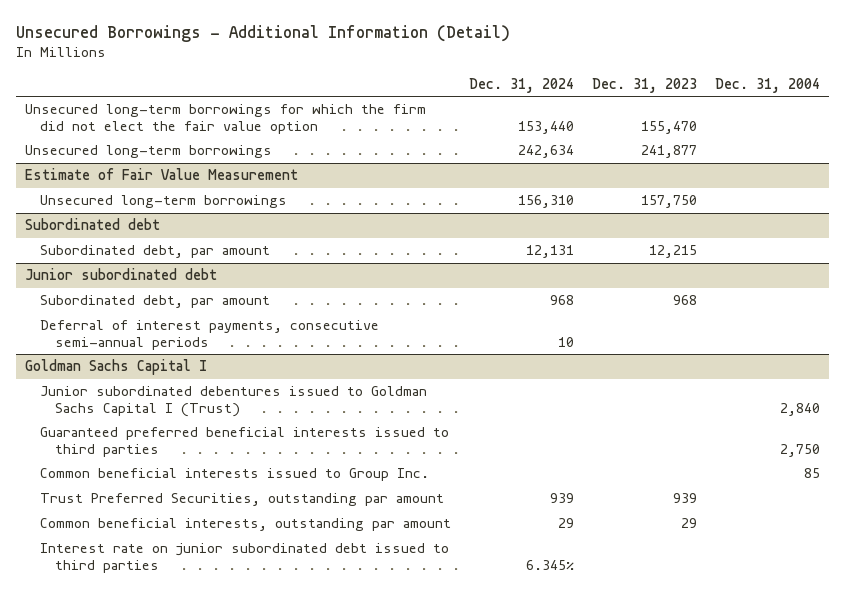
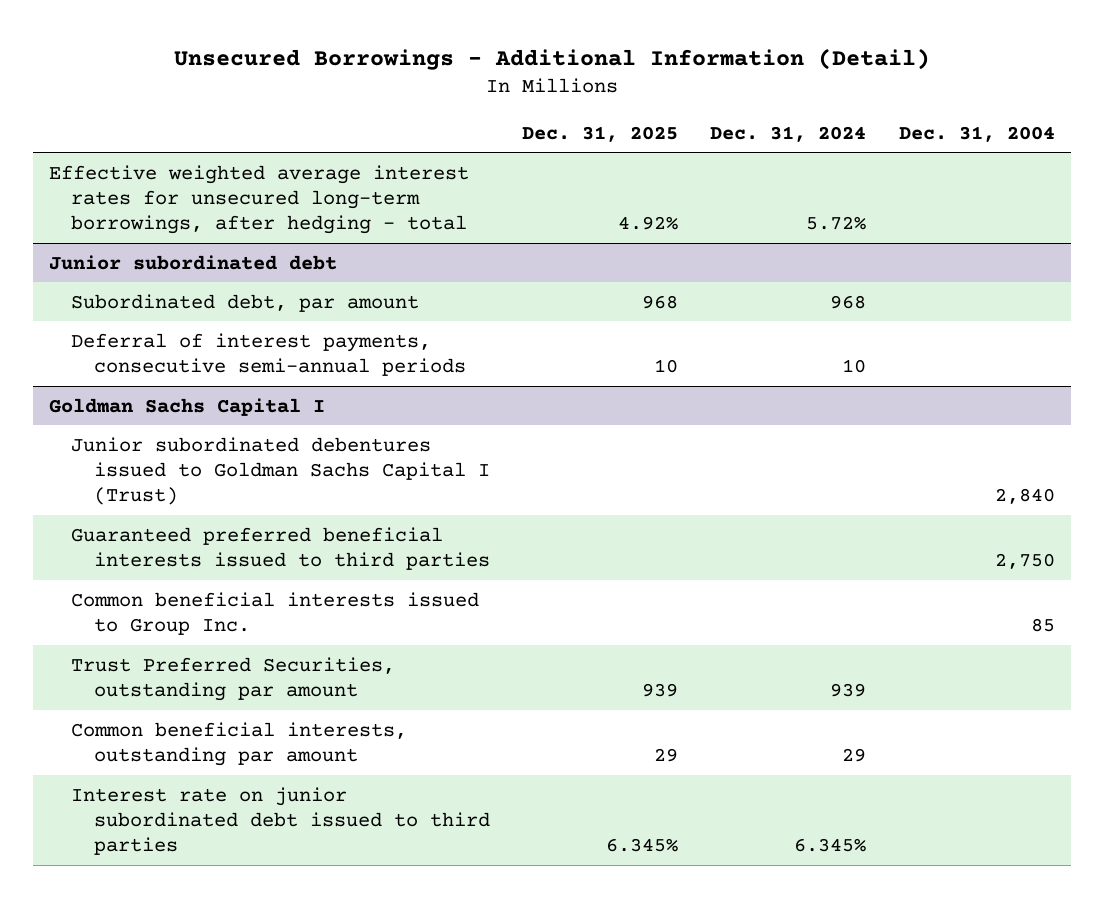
[591,77,697,93] Dec. 31, 2023 -> none
none -> [522,125,679,142] Dec. 31, 2025
[24,104,426,134] Unsecured long-term borrowings for which the firm did not elect the fair value option -> none
[24,145,272,159] Unsecured long-term borrowings -> none
[24,168,298,181] Estimate of Fair Value Measurement -> none
[39,195,287,209] Unsecured long-term borrowings -> none
[24,218,160,231] Subordinated debt -> none
[39,245,270,259] Subordinated debt, par amount -> none
none -> [48,164,469,235] Effective weighted average interest rates for unsecured long-term borrowings, after hedging - total

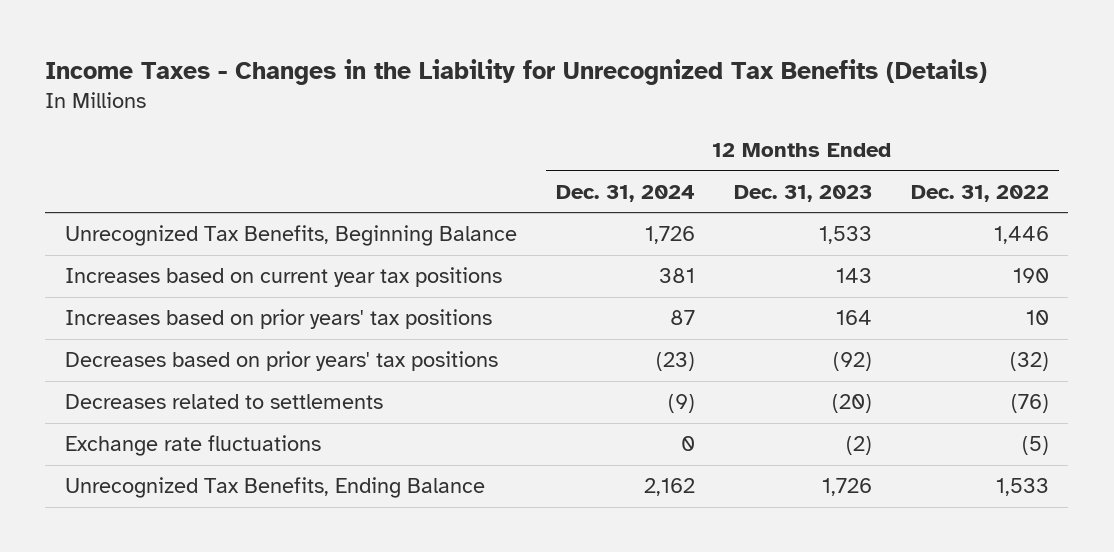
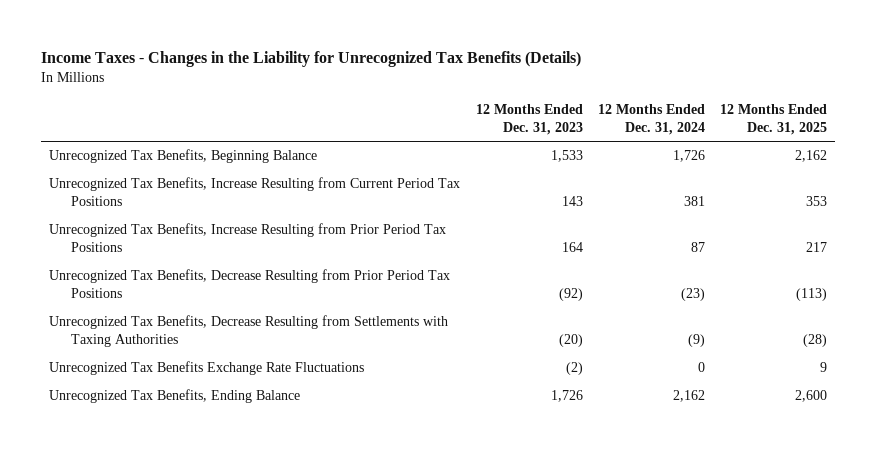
[910,184,1049,202] Dec. 31, 2022 -> none
none -> [720,103,828,135] 12 Months Ended Dec. 31, 2025
[64,267,502,288] Increases based on current year tax positions -> [49,177,461,207] Unrecognized Tax Benefits, Increase Resulting from Current Period Tax Positions
[64,309,492,330] Increases based on prior years' tax positions -> [49,223,447,253] Unrecognized Tax Benefits, Increase Resulting from Prior Period Tax Positions
[64,351,498,372] Decreases based on prior years' tax positions -> [49,269,451,299] Unrecognized Tax Benefits, Decrease Resulting from Prior Period Tax Positions
[64,394,383,410] Decreases related to settlements -> [49,315,449,348] Unrecognized Tax Benefits, Decrease Resulting from Settlements with Taxing Authorities
[64,435,321,457] Exchange rate fluctuations -> [49,361,365,376] Unrecognized Tax Benefits Exchange Rate Fluctuations

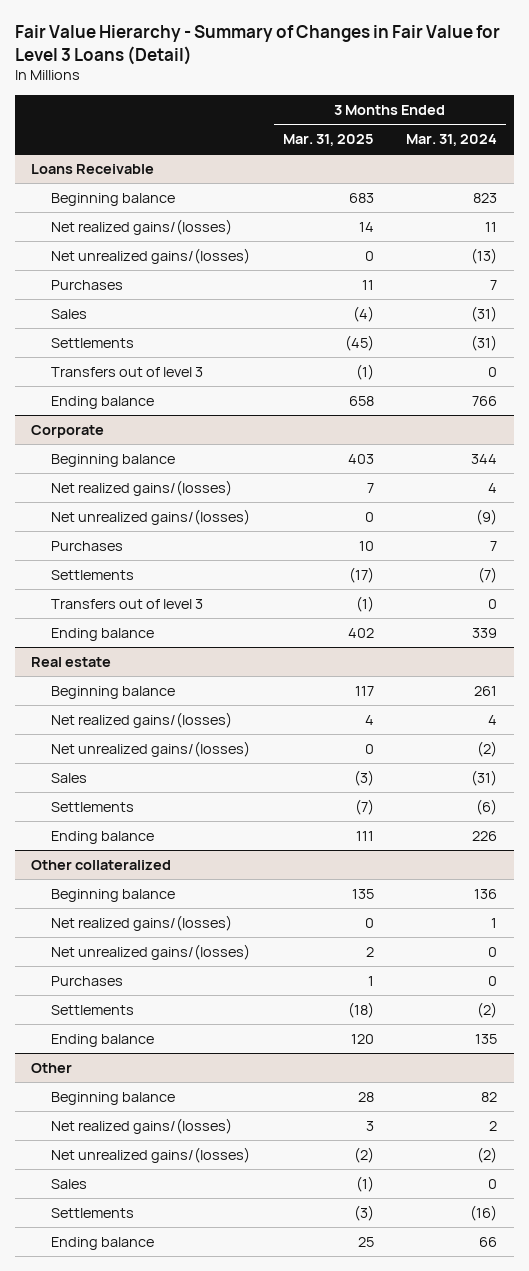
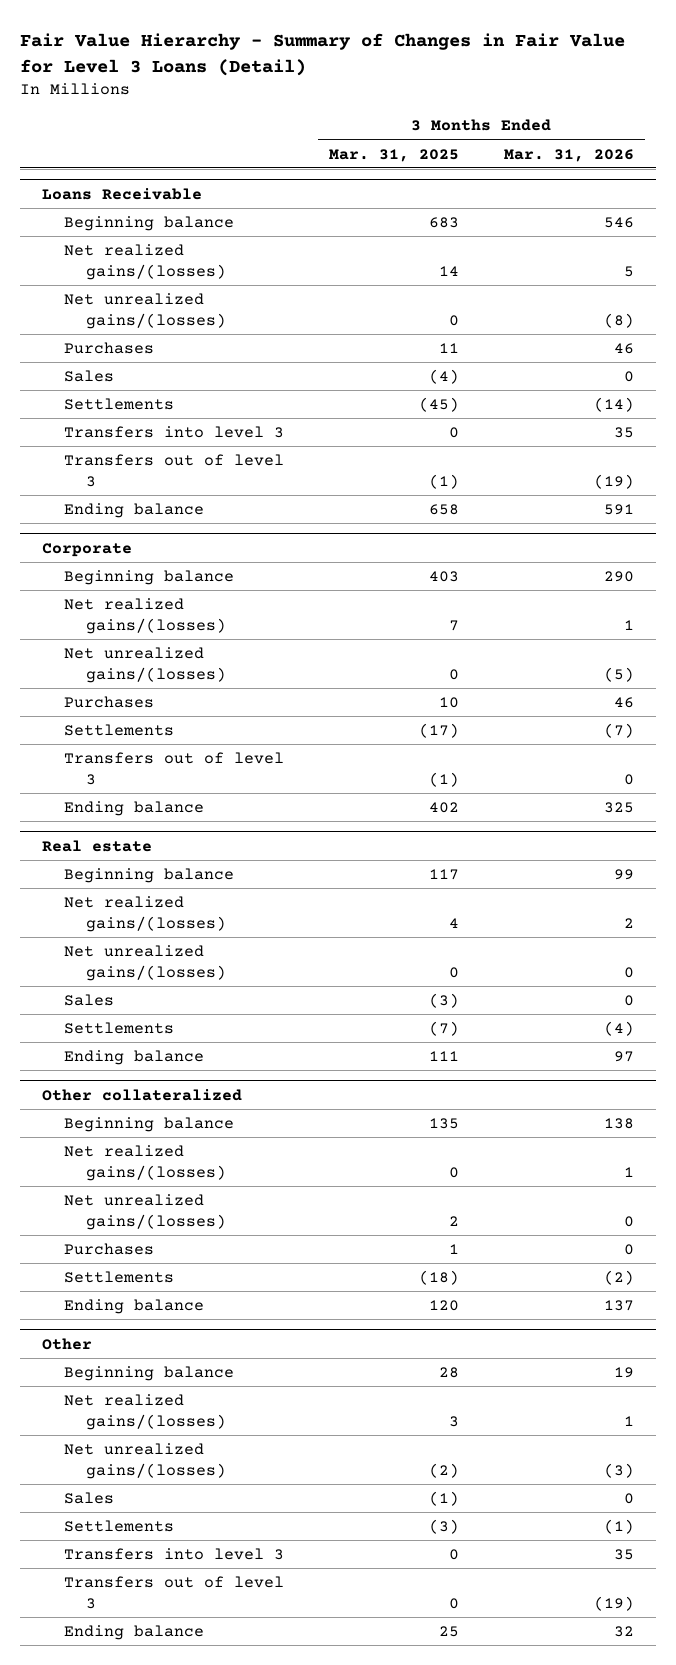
[406,134,498,147] Mar. 31, 2024 -> none
none -> [503,148,634,162] Mar. 31, 2026
none -> [64,426,285,439] Transfers into level 3
none -> [64,1548,285,1561] Transfers into level 3
none -> [64,1576,285,1610] Transfers out of level 3

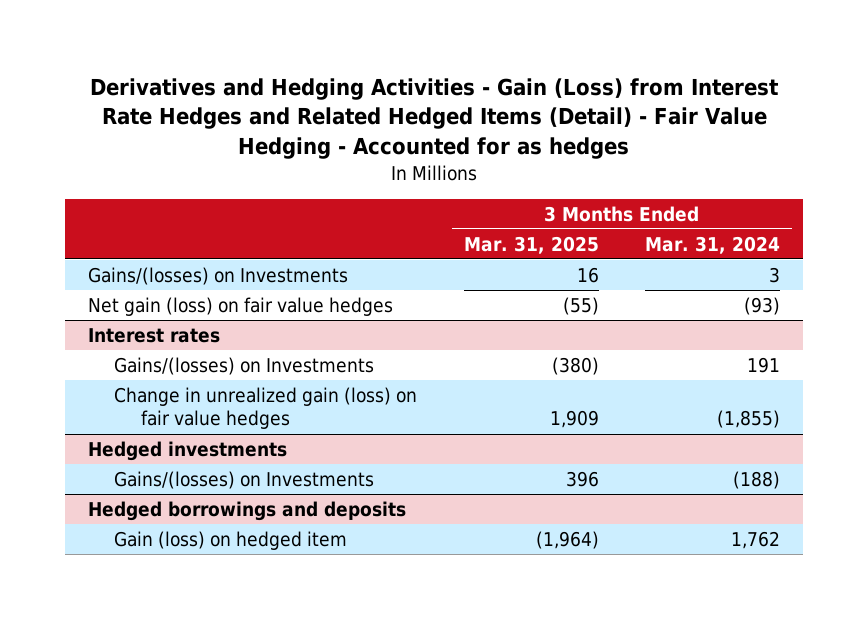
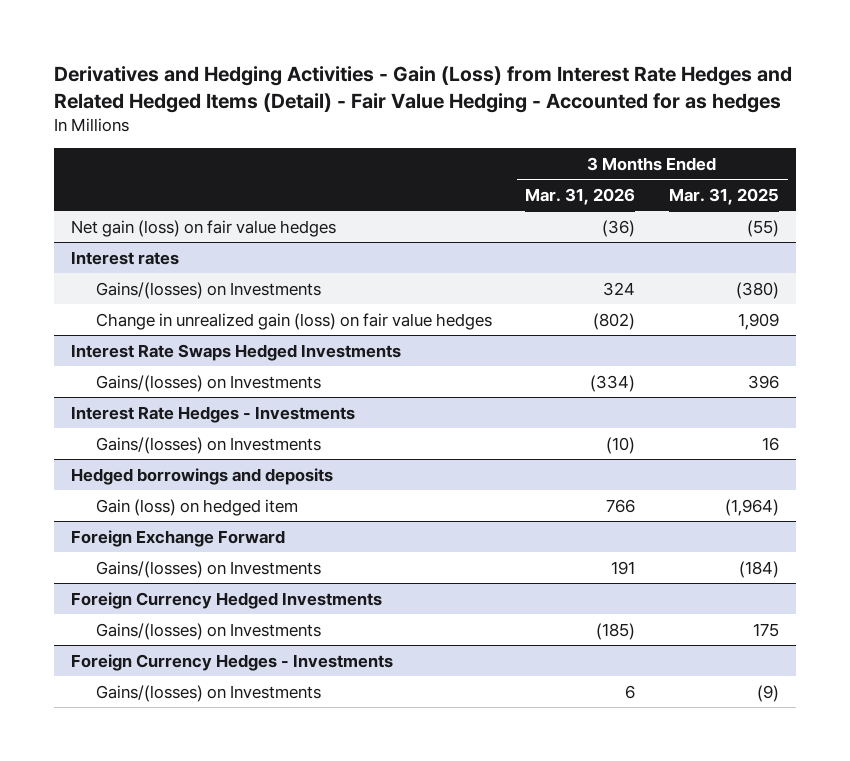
[644,235,780,254] Mar. 31, 2024 -> none
none -> [525,187,636,205] Mar. 31, 2026
[88,267,349,286] Gains/(losses) on Investments -> none
[88,441,288,462] Hedged investments -> none
none -> [71,343,402,361] Interest Rate Swaps Hedged Investments
none -> [71,405,356,423] Interest Rate Hedges - Investments
none -> [95,436,321,454] Gains/(losses) on Investments
none -> [71,529,286,547] Foreign Exchange Forward
none -> [95,560,321,578] Gains/(losses) on Investments
none -> [71,591,383,609] Foreign Currency Hedged Investments
none -> [95,622,321,640] Gains/(losses) on Investments
none -> [71,653,394,671] Foreign Currency Hedges - Investments
none -> [95,684,321,702] Gains/(losses) on Investments

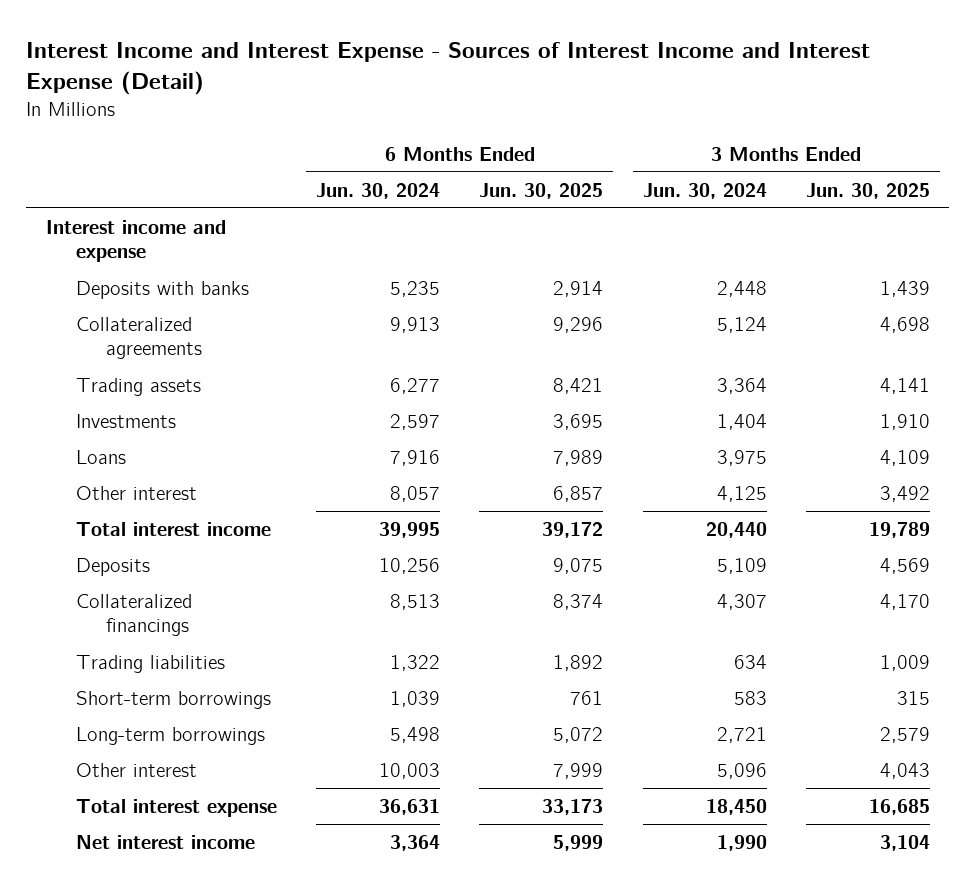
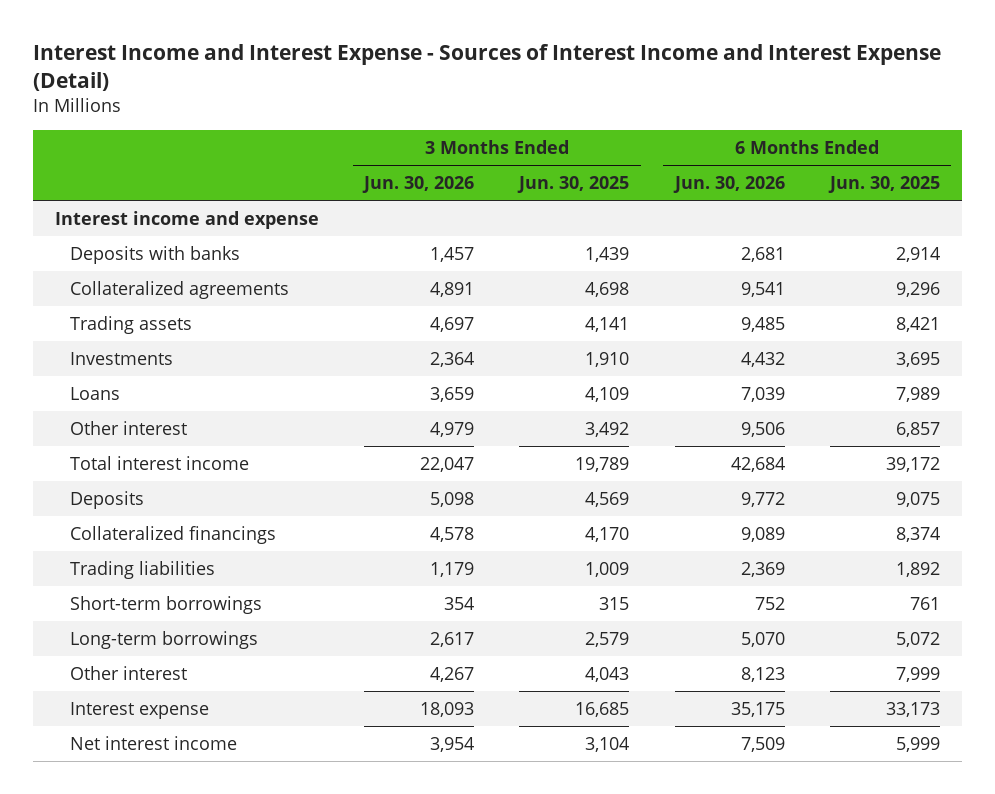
[316,182,441,199] Jun. 30, 2024 -> none
[642,182,767,199] Jun. 30, 2024 -> none
none -> [362,175,475,193] Jun. 30, 2026
none -> [672,175,785,193] Jun. 30, 2026
[76,798,278,817] Total interest expense -> [70,701,210,719] Interest expense

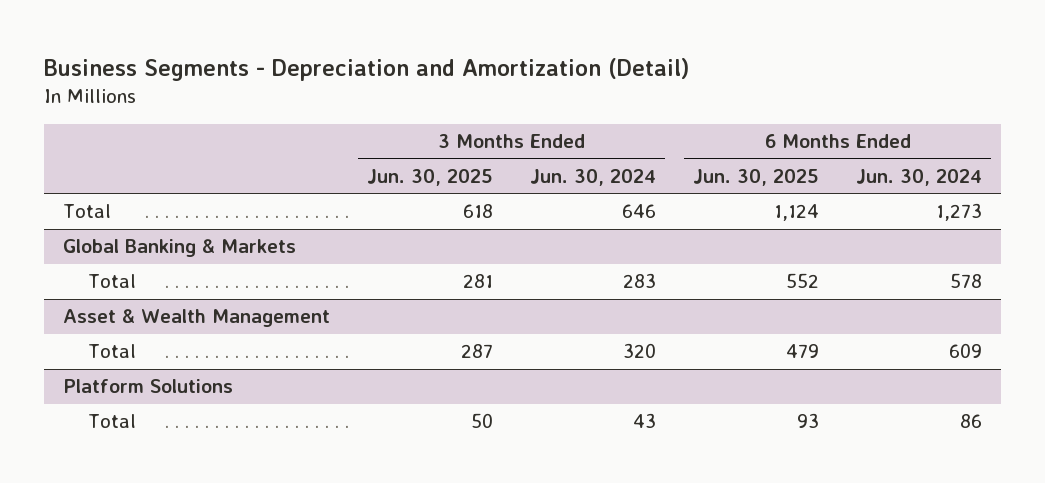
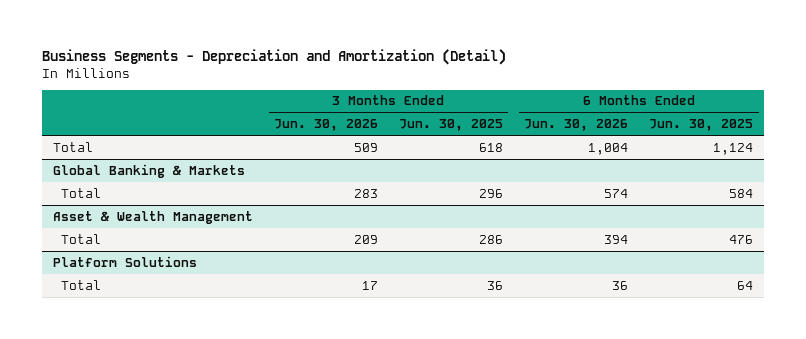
[530,168,657,186] Jun. 30, 2024 -> none
[856,168,983,186] Jun. 30, 2024 -> none
none -> [273,119,378,132] Jun. 30, 2026
none -> [524,119,629,132] Jun. 30, 2026
[463,274,494,289] 281 -> [479,188,504,198] 296
[786,273,820,289] 552 -> [729,188,754,198] 584
[461,344,494,359] 287 -> [479,234,504,244] 286
[786,344,820,359] 479 -> [729,234,754,244] 476
[471,413,494,429] 50 -> [487,280,504,290] 36
[797,413,820,429] 93 -> [737,280,754,290] 64

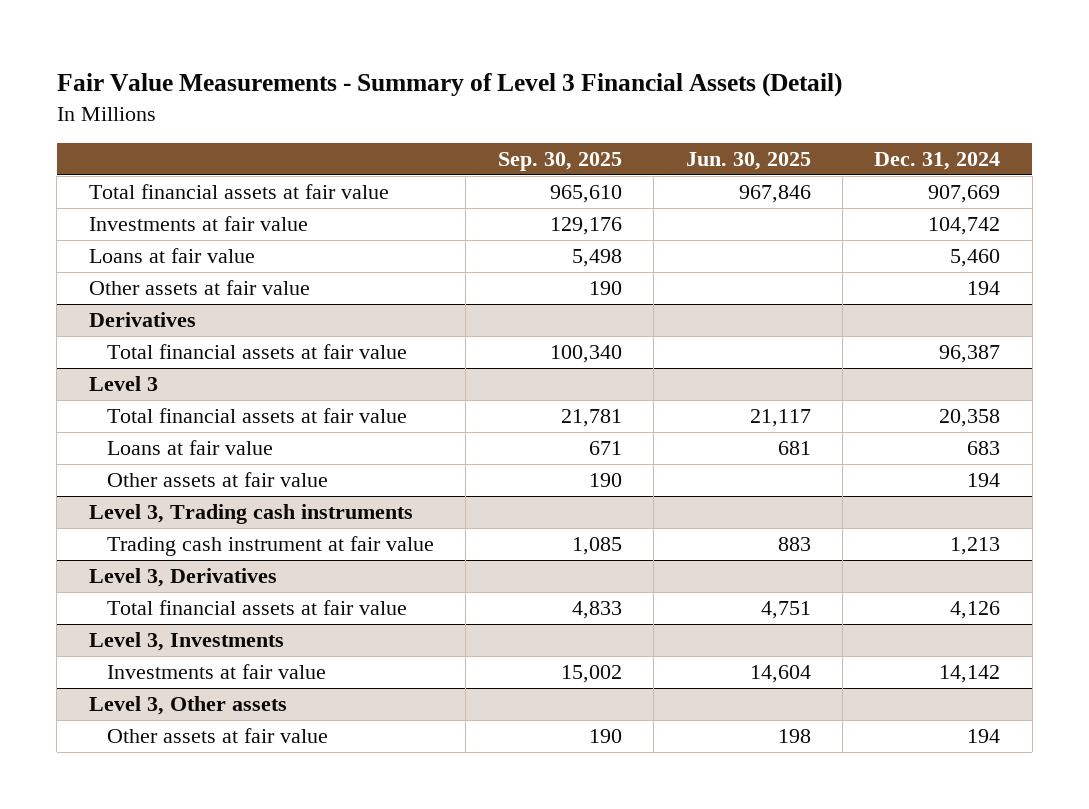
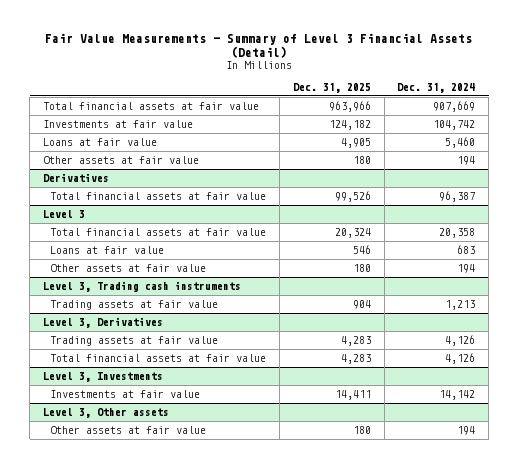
[497,151,622,171] Sep. 30, 2025 -> none
[685,151,811,170] Jun. 30, 2025 -> none
none -> [292,82,371,93] Dec. 31, 2025
[106,536,434,557] Trading cash instrument at fair value -> [50,299,219,310] Trading assets at fair value
none -> [50,335,219,346] Trading assets at fair value

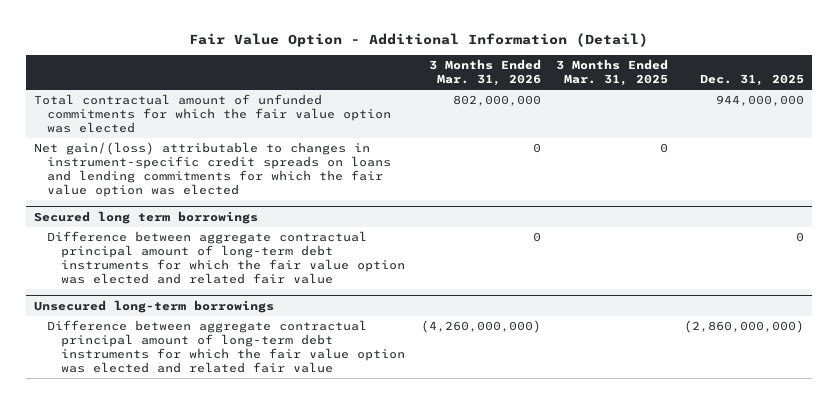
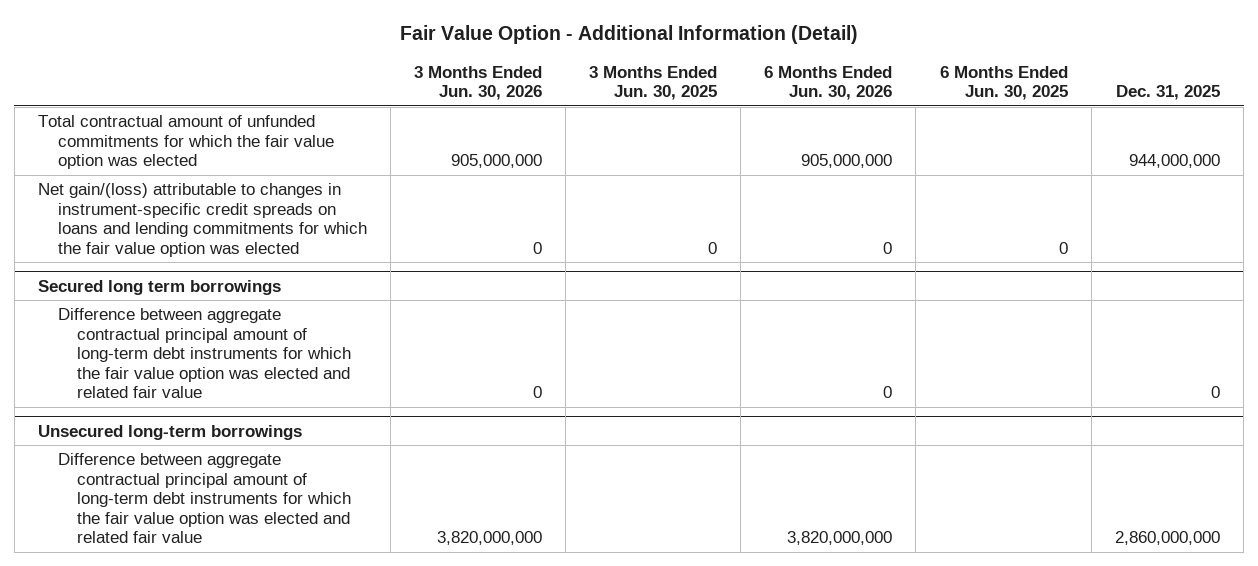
[428,59,541,87] 3 Months Ended Mar. 31, 2026 -> none
[556,59,669,87] 3 Months Ended Mar. 31, 2025 -> none
none -> [413,65,542,101] 3 Months Ended Jun. 30, 2026
none -> [589,65,718,101] 3 Months Ended Jun. 30, 2025
none -> [764,65,893,101] 6 Months Ended Jun. 30, 2026
none -> [939,65,1068,101] 6 Months Ended Jun. 30, 2025
[683,320,804,334] (2,860,000,000) -> [1114,531,1220,546] 2,860,000,000

